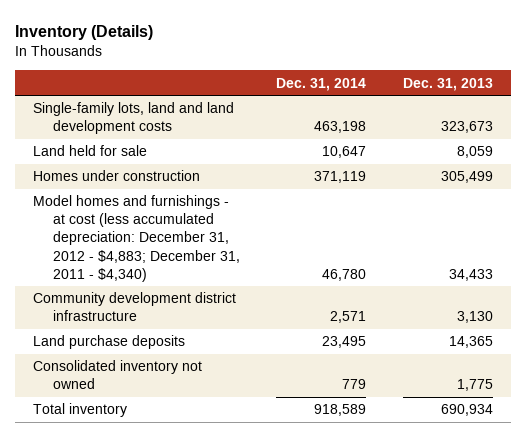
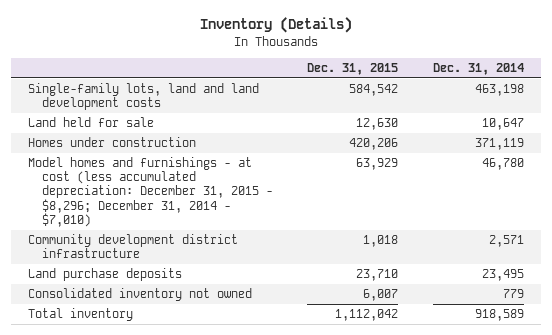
[402,77,493,91] Dec. 31, 2013 -> none
none -> [307,62,399,75] Dec. 31, 2015
[33,195,241,282] Model homes and furnishings - at cost (less accumulated depreciation: December 31, 2012 - $4,883; December 31, 2011 - $4,340) -> [27,157,273,227] Model homes and furnishings - at cost (less accumulated depreciation: December 31, 2015 - $8,296; December 31, 2014 - $7,010)

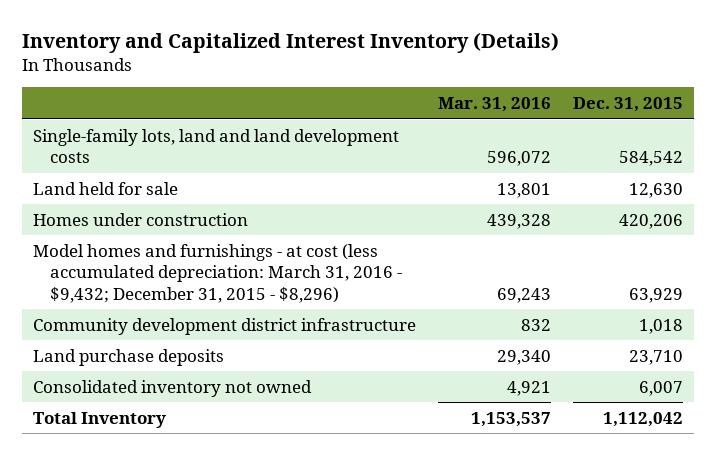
[199,17,352,34] Inventory (Details) -> [21,31,559,53] Inventory and Capitalized Interest Inventory (Details)
[432,62,524,75] Dec. 31, 2014 -> none
none -> [437,97,551,113] Mar. 31, 2016
[27,157,273,227] Model homes and furnishings - at cost (less accumulated depreciation: December 31, 2015 - $8,296; December 31, 2014 - $7,010) -> [32,243,402,303] Model homes and furnishings - at cost (less accumulated depreciation: March 31, 2016 - $9,432; December 31, 2015 - $8,296)
[27,308,133,322] Total inventory -> [32,411,166,428] Total Inventory

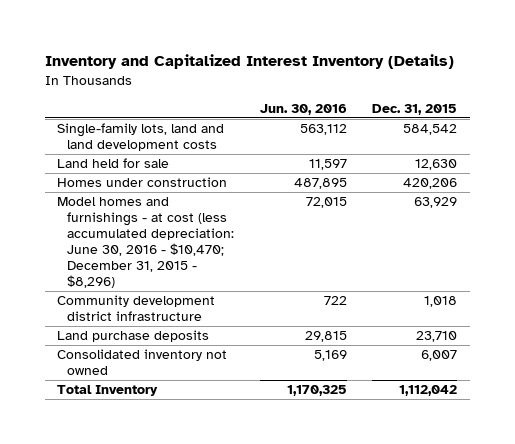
[437,97,551,113] Mar. 31, 2016 -> none
none -> [259,103,347,115] Jun. 30, 2016
[32,243,402,303] Model homes and furnishings - at cost (less accumulated depreciation: March 31, 2016 - $9,432; December 31, 2015 - $8,296) -> [57,197,235,288] Model homes and furnishings - at cost (less accumulated depreciation: June 30, 2016 - $10,470; December 31, 2015 - $8,296)

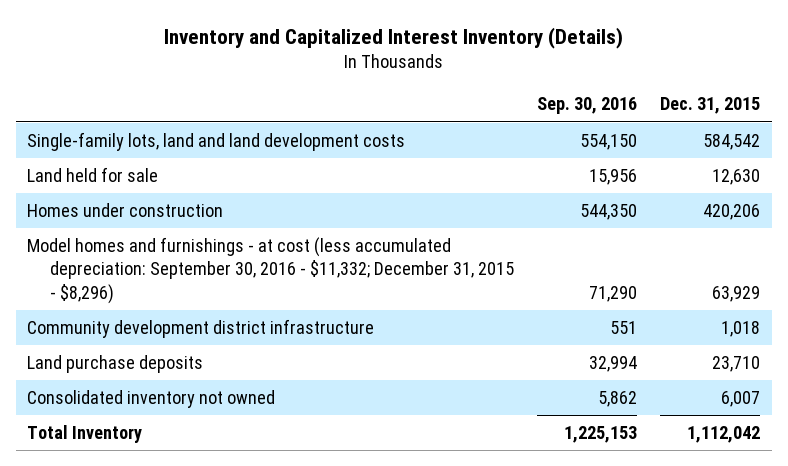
[259,103,347,115] Jun. 30, 2016 -> none
none -> [537,97,638,115] Sep. 30, 2016
[57,197,235,288] Model homes and furnishings - at cost (less accumulated depreciation: June 30, 2016 - $10,470; December 31, 2015 - $8,296) -> [27,237,514,304] Model homes and furnishings - at cost (less accumulated depreciation: September 30, 2016 - $11,332; December 31, 2015 - $8,296)

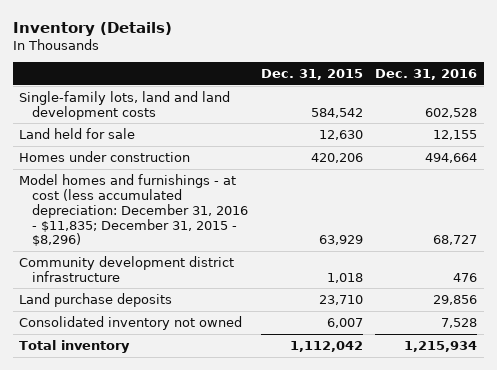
[163,26,623,49] Inventory and Capitalized Interest Inventory (Details) -> [13,21,173,36] Inventory (Details)
[537,97,638,115] Sep. 30, 2016 -> none
none -> [375,68,478,80] Dec. 31, 2016
[27,237,514,304] Model homes and furnishings - at cost (less accumulated depreciation: September 30, 2016 - $11,332; December 31, 2015 - $8,296) -> [19,173,248,247] Model homes and furnishings - at cost (less accumulated depreciation: December 31, 2016 - $11,835; December 31, 2015 - $8,296)
[27,425,143,444] Total Inventory -> [19,339,131,353] Total inventory

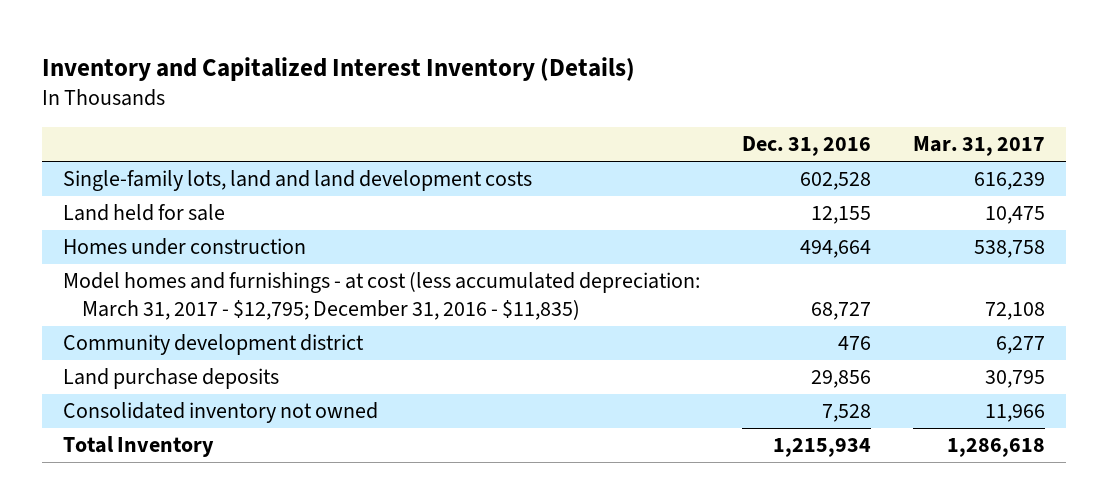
[13,21,173,36] Inventory (Details) -> [41,56,635,81] Inventory and Capitalized Interest Inventory (Details)
[260,68,363,80] Dec. 31, 2015 -> none
none -> [913,136,1046,157] Mar. 31, 2017
[19,173,248,247] Model homes and furnishings - at cost (less accumulated depreciation: December 31, 2016 - $11,835; December 31, 2015 - $8,296) -> [62,272,700,320] Model homes and furnishings - at cost (less accumulated depreciation: March 31, 2017 - $12,795; December 31, 2016 - $11,835)
[19,255,235,282] Community development district infrastructure -> [62,334,364,356] Community development district
[19,339,131,353] Total inventory -> [62,436,214,458] Total Inventory

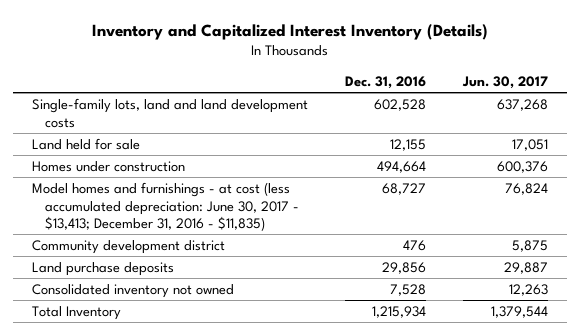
[913,136,1046,157] Mar. 31, 2017 -> none
none -> [462,75,549,89] Jun. 30, 2017
[62,272,700,320] Model homes and furnishings - at cost (less accumulated depreciation: March 31, 2017 - $12,795; December 31, 2016 - $11,835) -> [31,182,299,231] Model homes and furnishings - at cost (less accumulated depreciation: June 30, 2017 - $13,413; December 31, 2016 - $11,835)

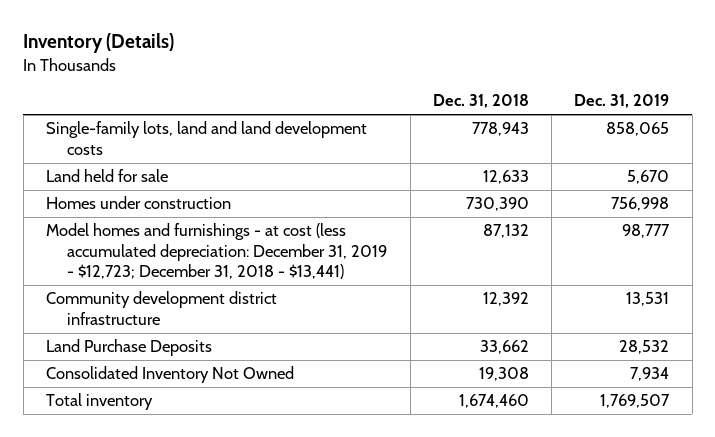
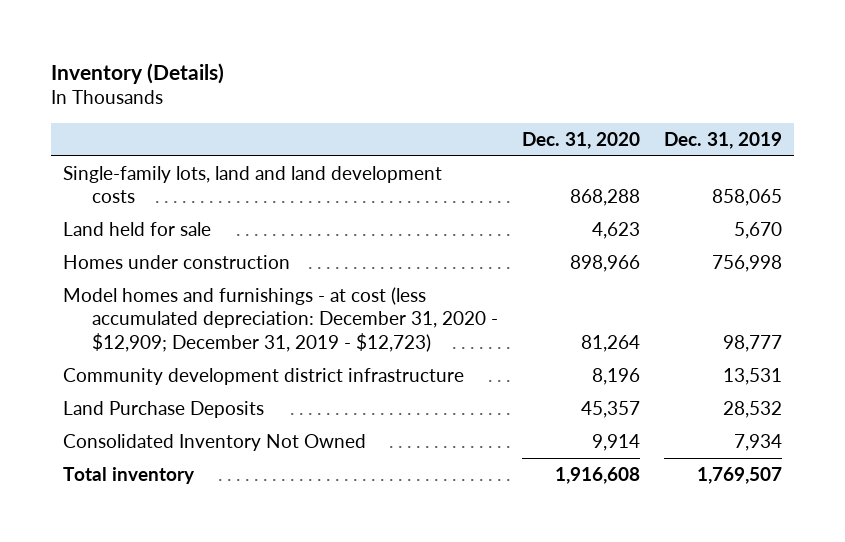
[432,94,529,109] Dec. 31, 2018 -> none
none -> [521,131,640,149] Dec. 31, 2020
[45,223,388,280] Model homes and furnishings - at cost (less accumulated depreciation: December 31, 2019 - $12,723; December 31, 2018 - $13,441) -> [63,287,498,352] Model homes and furnishings - at cost (less accumulated depreciation: December 31, 2020 - $12,909; December 31, 2019 - $12,723)

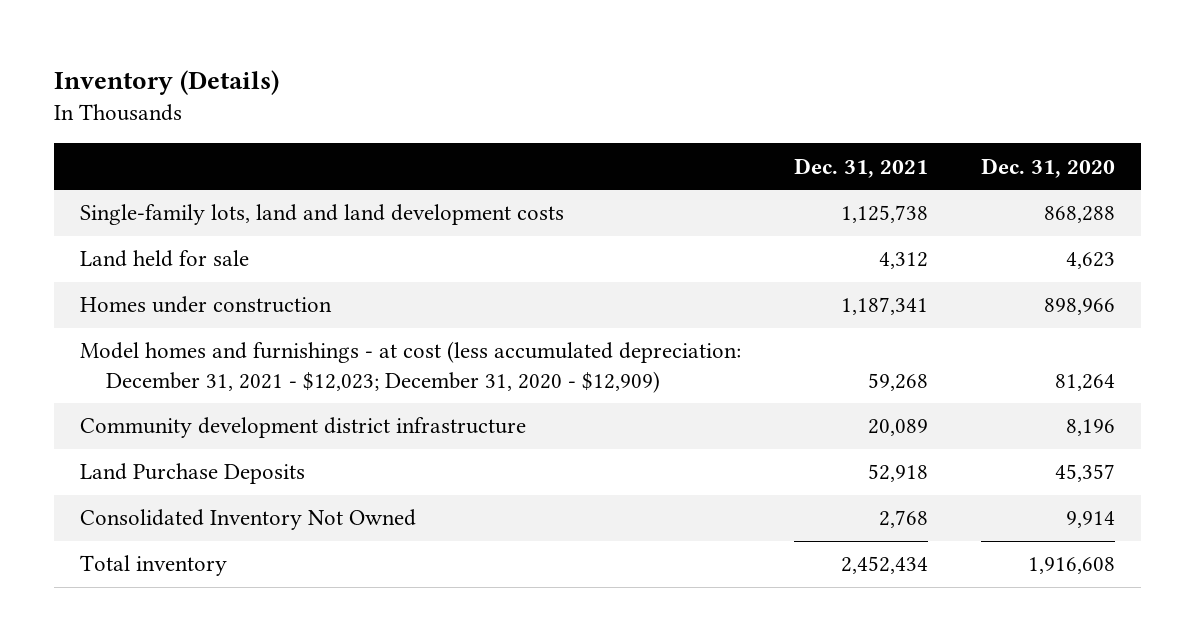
[663,131,782,149] Dec. 31, 2019 -> none
none -> [793,157,928,178] Dec. 31, 2021
[63,287,498,352] Model homes and furnishings - at cost (less accumulated depreciation: December 31, 2020 - $12,909; December 31, 2019 - $12,723) -> [80,341,742,393] Model homes and furnishings - at cost (less accumulated depreciation: December 31, 2021 - $12,023; December 31, 2020 - $12,909)

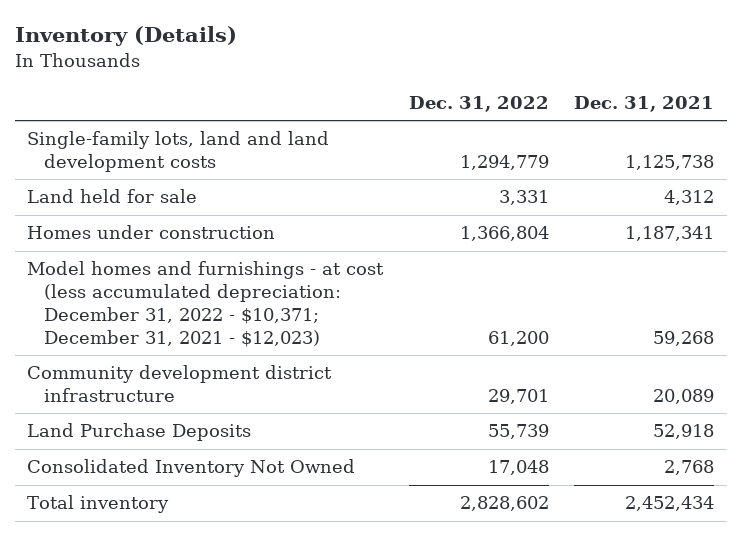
[980,157,1115,178] Dec. 31, 2020 -> none
none -> [408,95,549,112] Dec. 31, 2022
[80,341,742,393] Model homes and furnishings - at cost (less accumulated depreciation: December 31, 2021 - $12,023; December 31, 2020 - $12,909) -> [27,261,385,347] Model homes and furnishings - at cost (less accumulated depreciation: December 31, 2022 - $10,371; December 31, 2021 - $12,023)

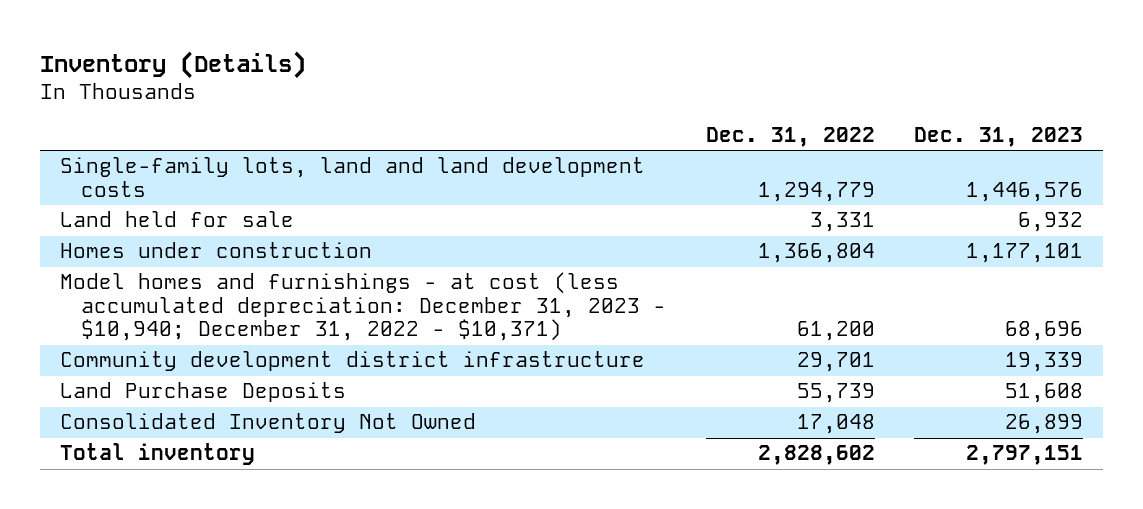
[573,95,714,112] Dec. 31, 2021 -> none
none -> [913,126,1083,147] Dec. 31, 2023
[27,261,385,347] Model homes and furnishings - at cost (less accumulated depreciation: December 31, 2022 - $10,371; December 31, 2021 - $12,023) -> [59,272,667,342] Model homes and furnishings - at cost (less accumulated depreciation: December 31, 2023 - $10,940; December 31, 2022 - $10,371)

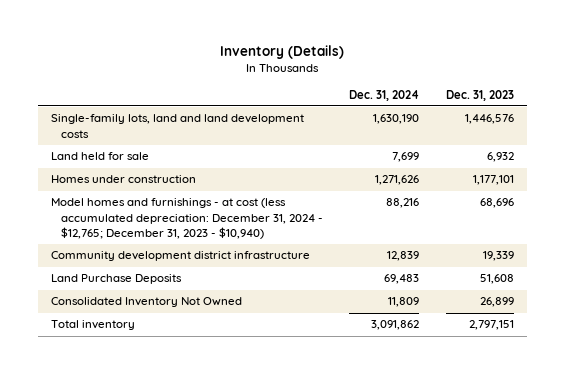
[705,126,875,147] Dec. 31, 2022 -> none
none -> [349,89,420,101] Dec. 31, 2024
[59,272,667,342] Model homes and furnishings - at cost (less accumulated depreciation: December 31, 2023 - $10,940; December 31, 2022 - $10,371) -> [50,198,323,239] Model homes and furnishings - at cost (less accumulated depreciation: December 31, 2024 - $12,765; December 31, 2023 - $10,940)

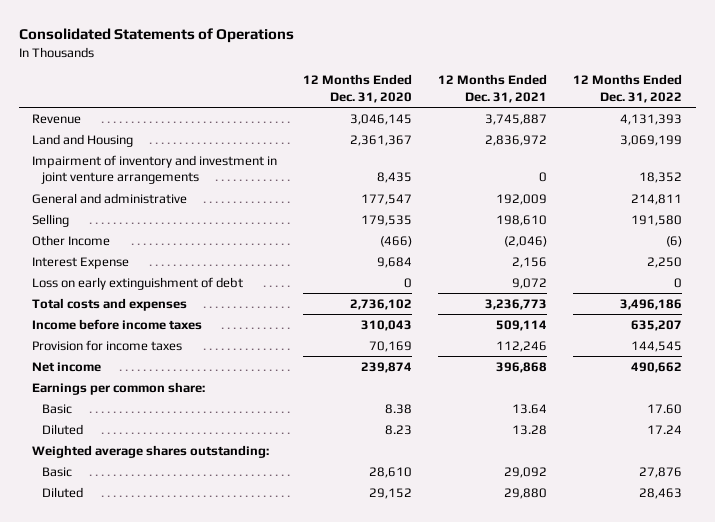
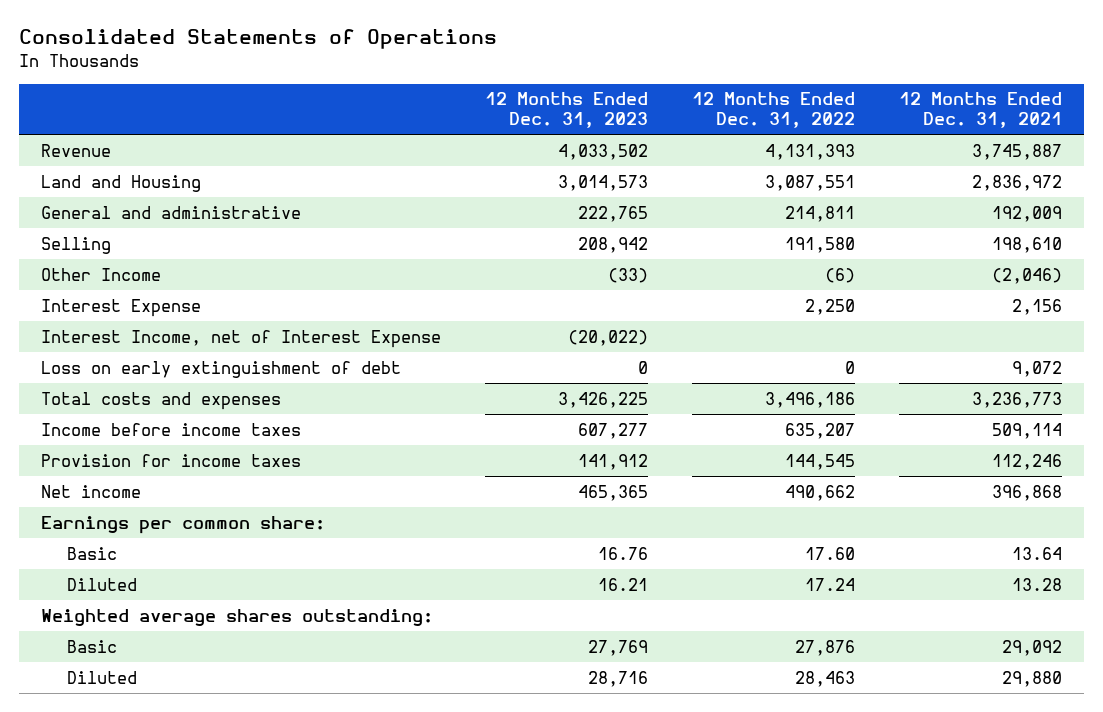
[303,74,413,103] 12 Months Ended Dec. 31, 2020 -> none
none -> [484,92,648,129] 12 Months Ended Dec. 31, 2023
[32,154,278,185] Impairment of inventory and investment in joint venture arrangements -> none
[620,134,683,146] 3,069,199 -> [765,174,856,191] 3,087,551
none -> [40,329,441,348] Interest Income, net of Interest Expense

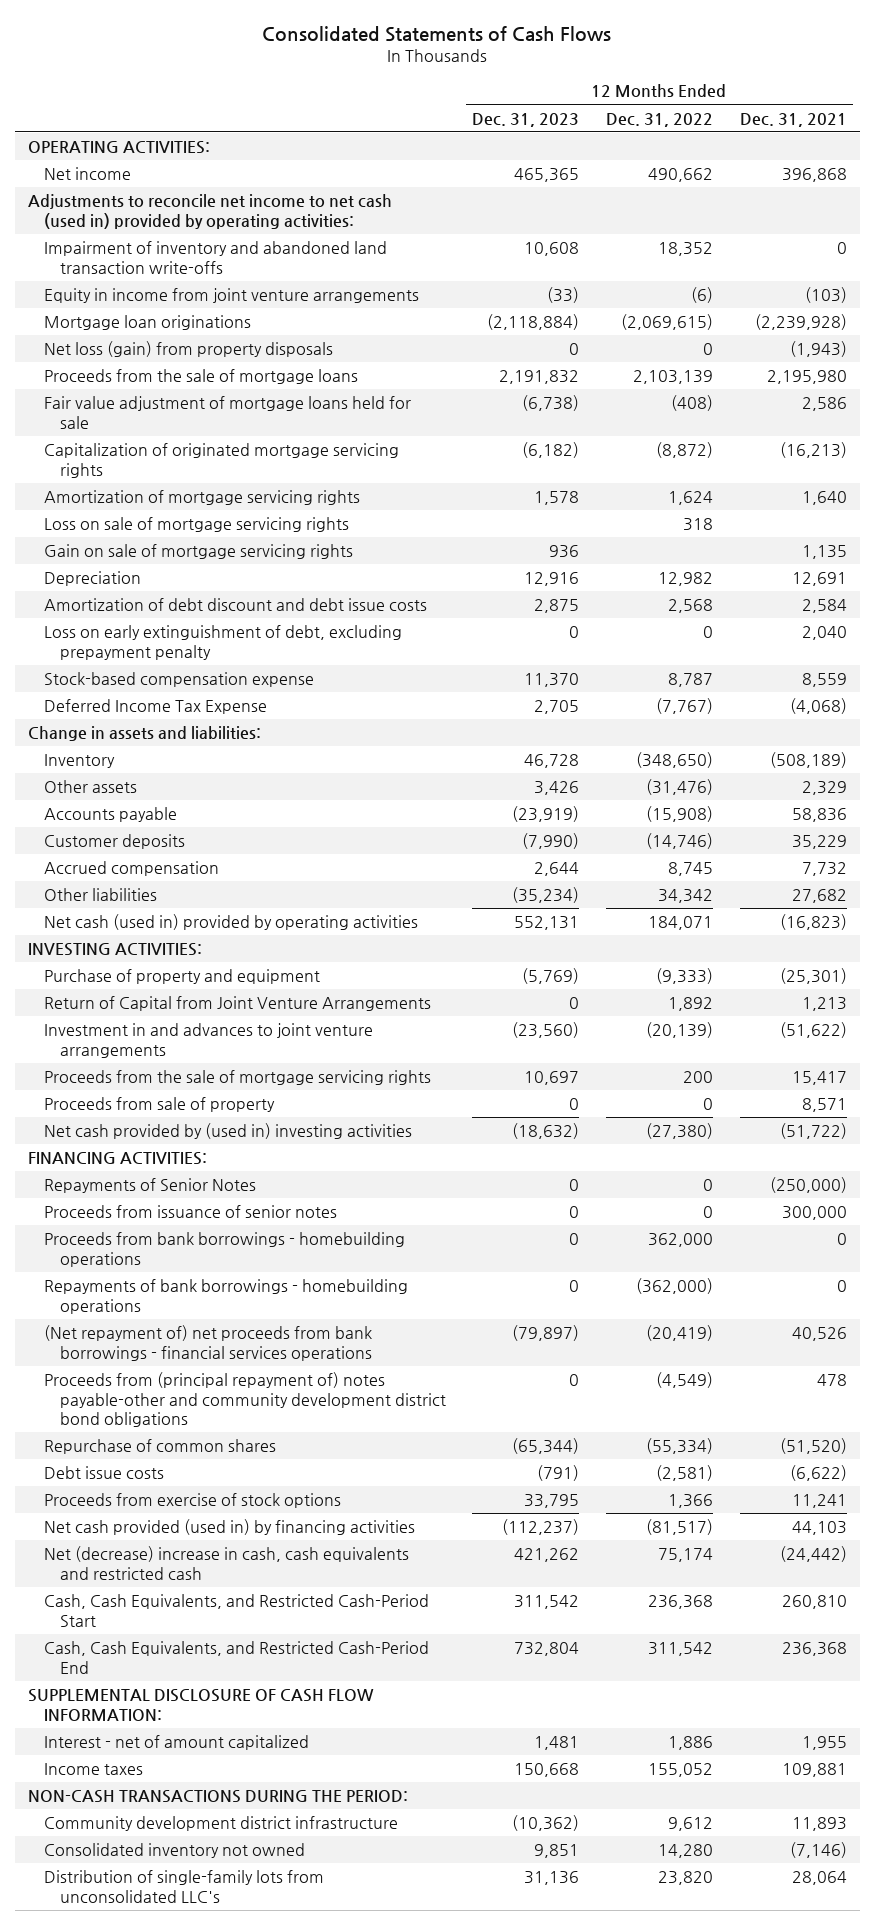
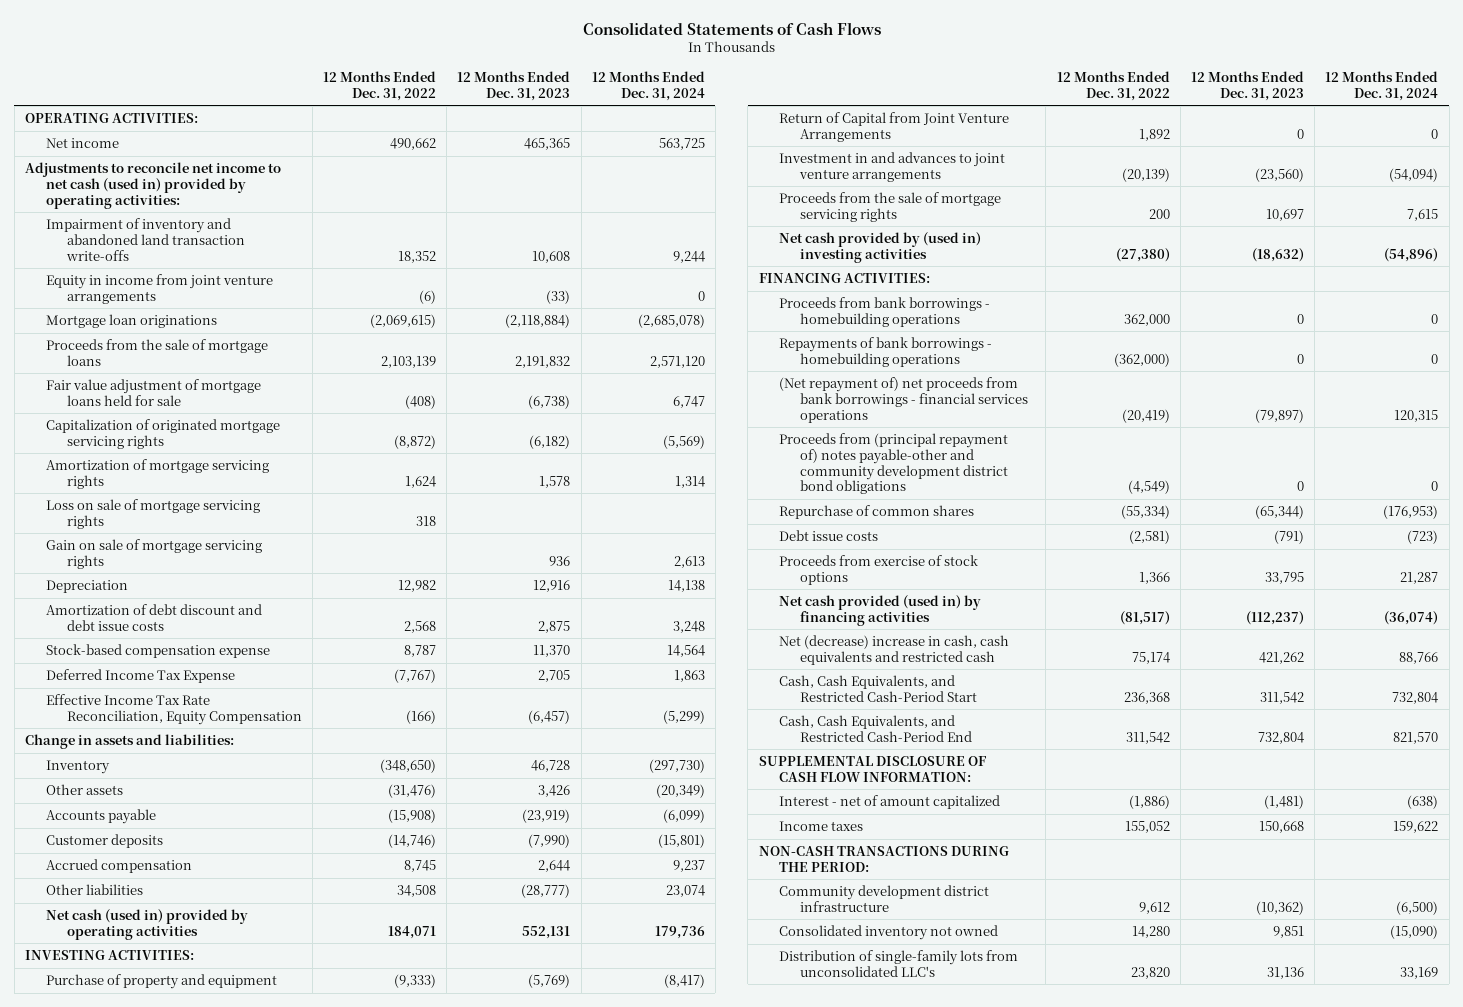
[739,112,847,127] Dec. 31, 2021 -> none
none -> [591,71,705,101] 12 Months Ended Dec. 31, 2024
[43,341,333,358] Net loss (gain) from property disposals -> none
[43,625,402,660] Loss on early extinguishment of debt, excluding prepayment penalty -> none
none -> [45,694,302,725] Effective Income Tax Rate Reconciliation, Equity Compensation
[512,887,580,904] (35,234) -> [521,884,571,899] (28,777)
[657,889,713,904] 34,342 -> [396,885,436,898] 34,508
[43,1097,275,1113] Proceeds from sale of property -> none
[43,1178,256,1194] Repayments of Senior Notes -> none
[43,1205,337,1219] Proceeds from issuance of senior notes -> none
[534,1736,580,1751] 1,481 -> [1263,795,1304,810] (1,481)
[667,1736,713,1751] 1,886 -> [1128,795,1170,810] (1,886)

